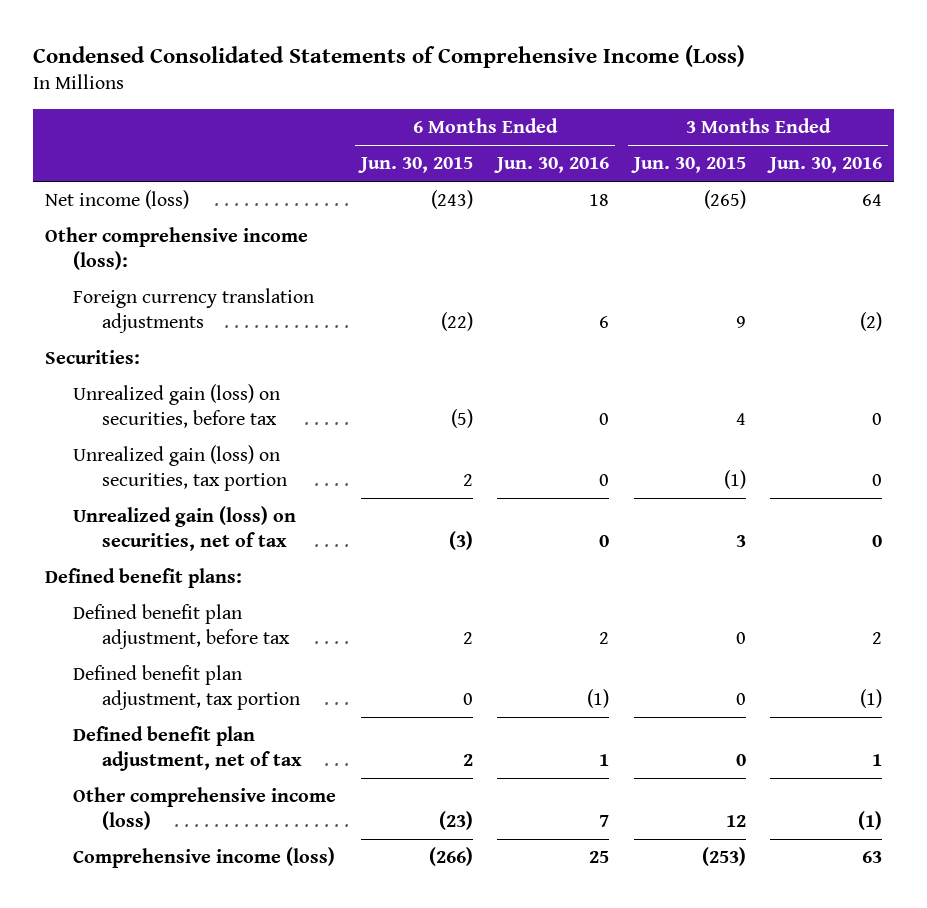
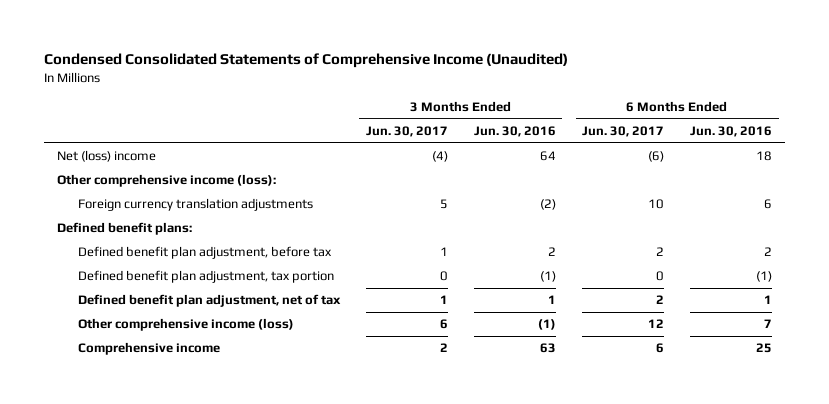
[32,44,745,68] Condensed Consolidated Statements of Comprehensive Income (Loss) -> [44,53,569,69] Condensed Consolidated Statements of Comprehensive Income (Unaudited)
[357,157,473,174] Jun. 30, 2015 -> none
[630,157,746,174] Jun. 30, 2015 -> none
none -> [365,126,448,138] Jun. 30, 2017
none -> [582,126,665,138] Jun. 30, 2017
[44,190,189,210] Net income (loss) -> [57,150,157,163] Net (loss) income
[44,350,140,365] Securities: -> none
[73,384,281,429] Unrealized gain (loss) on securities, before tax -> none
[73,445,288,492] Unrealized gain (loss) on securities, tax portion -> none
[73,506,297,552] Unrealized gain (loss) on securities, net of tax -> none
[73,847,336,869] Comprehensive income (loss) -> [77,342,220,356] Comprehensive income

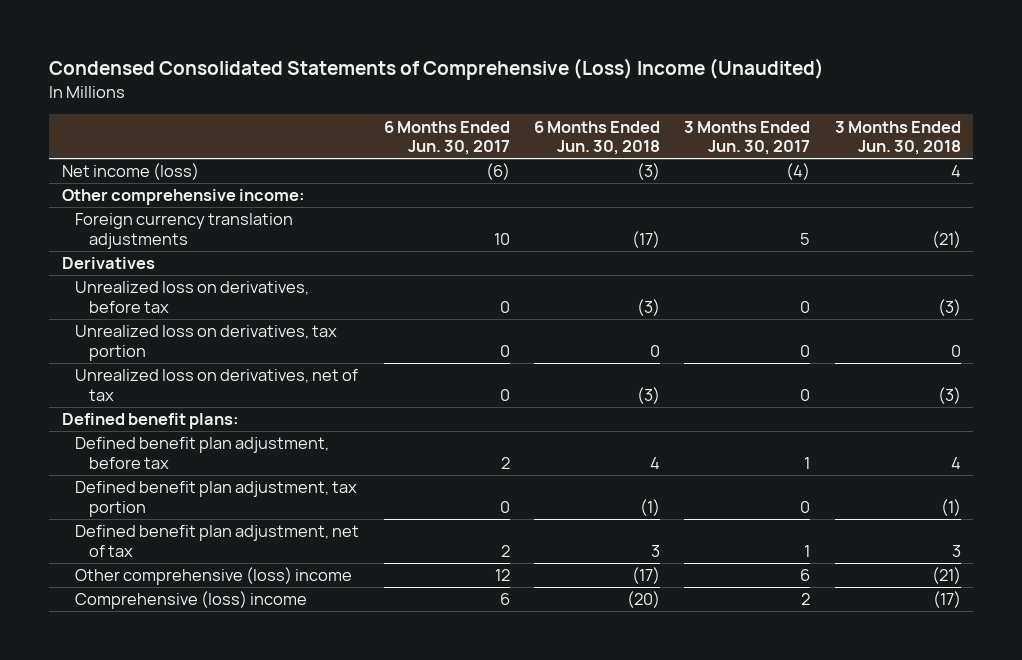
[44,53,569,69] Condensed Consolidated Statements of Comprehensive Income (Unaudited) -> [49,58,825,81] Condensed Consolidated Statements of Comprehensive (Loss) Income (Unaudited)
[473,126,556,138] Jun. 30, 2016 -> none
[690,126,773,138] Jun. 30, 2016 -> none
none -> [533,120,660,156] 6 Months Ended Jun. 30, 2018
none -> [834,120,961,156] 3 Months Ended Jun. 30, 2018
[57,150,157,163] Net (loss) income -> [61,163,199,181] Net income (loss)
[57,174,277,188] Other comprehensive income (loss): -> [61,189,305,206] Other comprehensive income:
none -> [61,257,155,270] Derivatives
none -> [75,281,310,314] Unrealized loss on derivatives, before tax
none -> [75,325,338,362] Unrealized loss on derivatives, tax portion
none -> [75,369,359,402] Unrealized loss on derivatives, net of tax
[77,318,294,332] Other comprehensive income (loss) -> [75,567,353,586] Other comprehensive (loss) income
[77,342,220,356] Comprehensive income -> [75,591,308,610] Comprehensive (loss) income

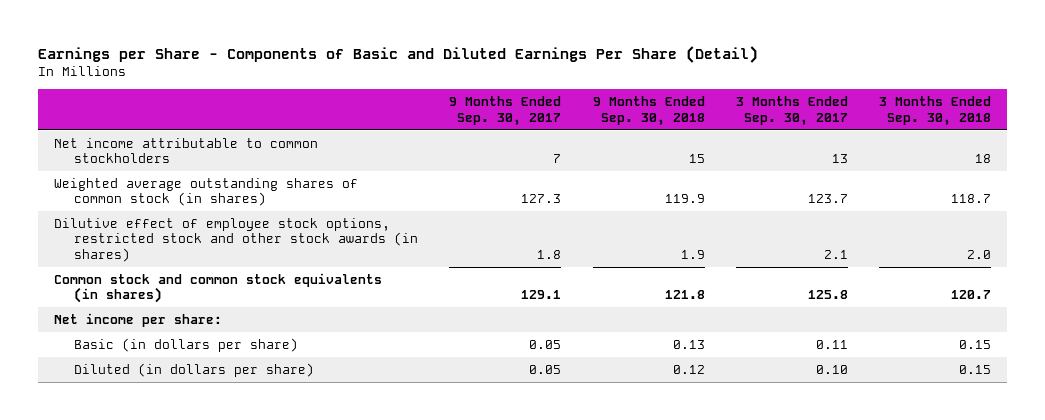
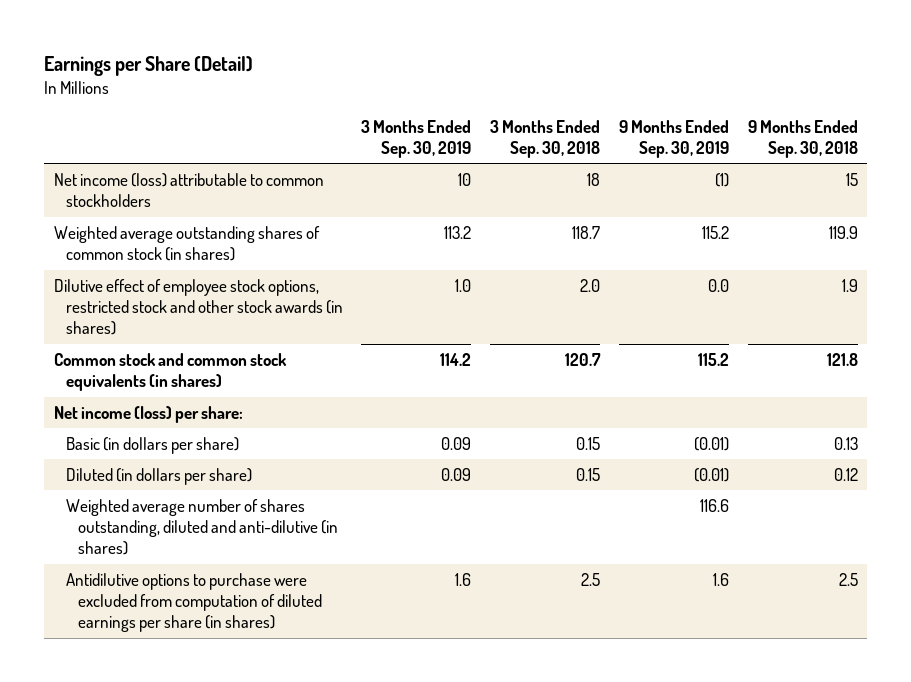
[38,45,759,63] Earnings per Share - Components of Basic and Diluted Earnings Per Share (Detail) -> [44,55,254,76] Earnings per Share (Detail)
[449,96,562,125] 9 Months Ended Sep. 30, 2017 -> none
[735,96,848,125] 3 Months Ended Sep. 30, 2017 -> none
none -> [361,119,472,158] 3 Months Ended Sep. 30, 2019
none -> [618,119,729,158] 9 Months Ended Sep. 30, 2019
[53,138,318,164] Net income attributable to common stockholders -> [53,172,324,208] Net income (loss) attributable to common stockholders
[53,313,222,328] Net income per share: -> [53,405,243,423] Net income (loss) per share:
none -> [65,498,338,556] Weighted average number of shares outstanding, diluted and anti-dilutive (in shares)
none -> [65,572,322,633] Antidilutive options to purchase were excluded from computation of diluted earnings per share (in shares)

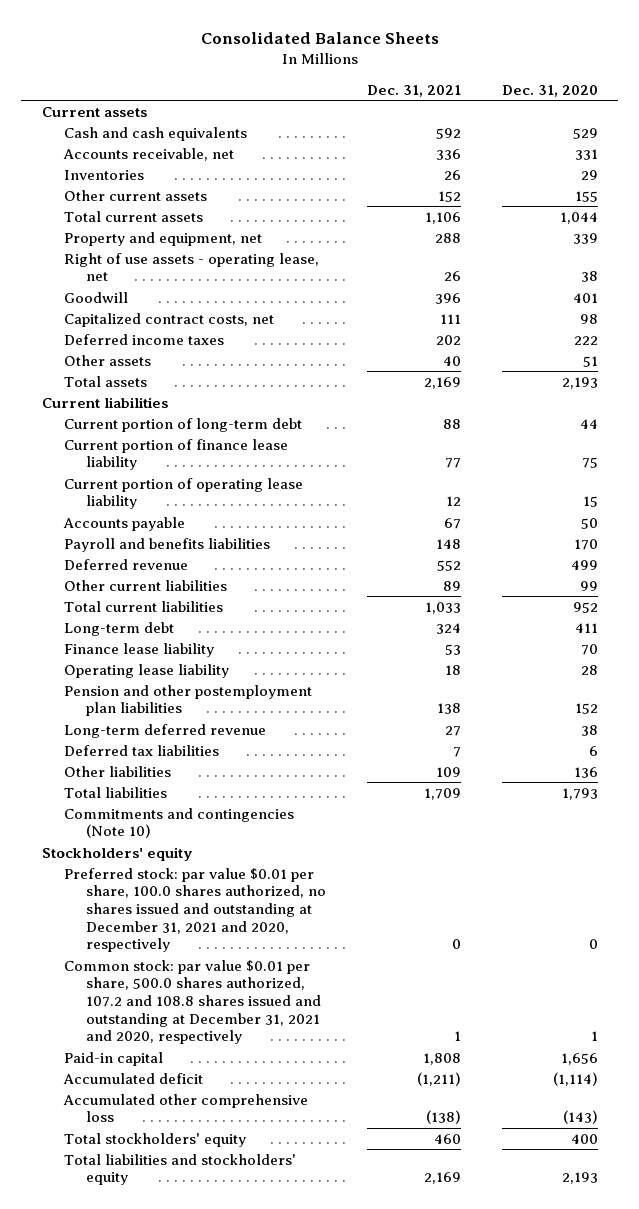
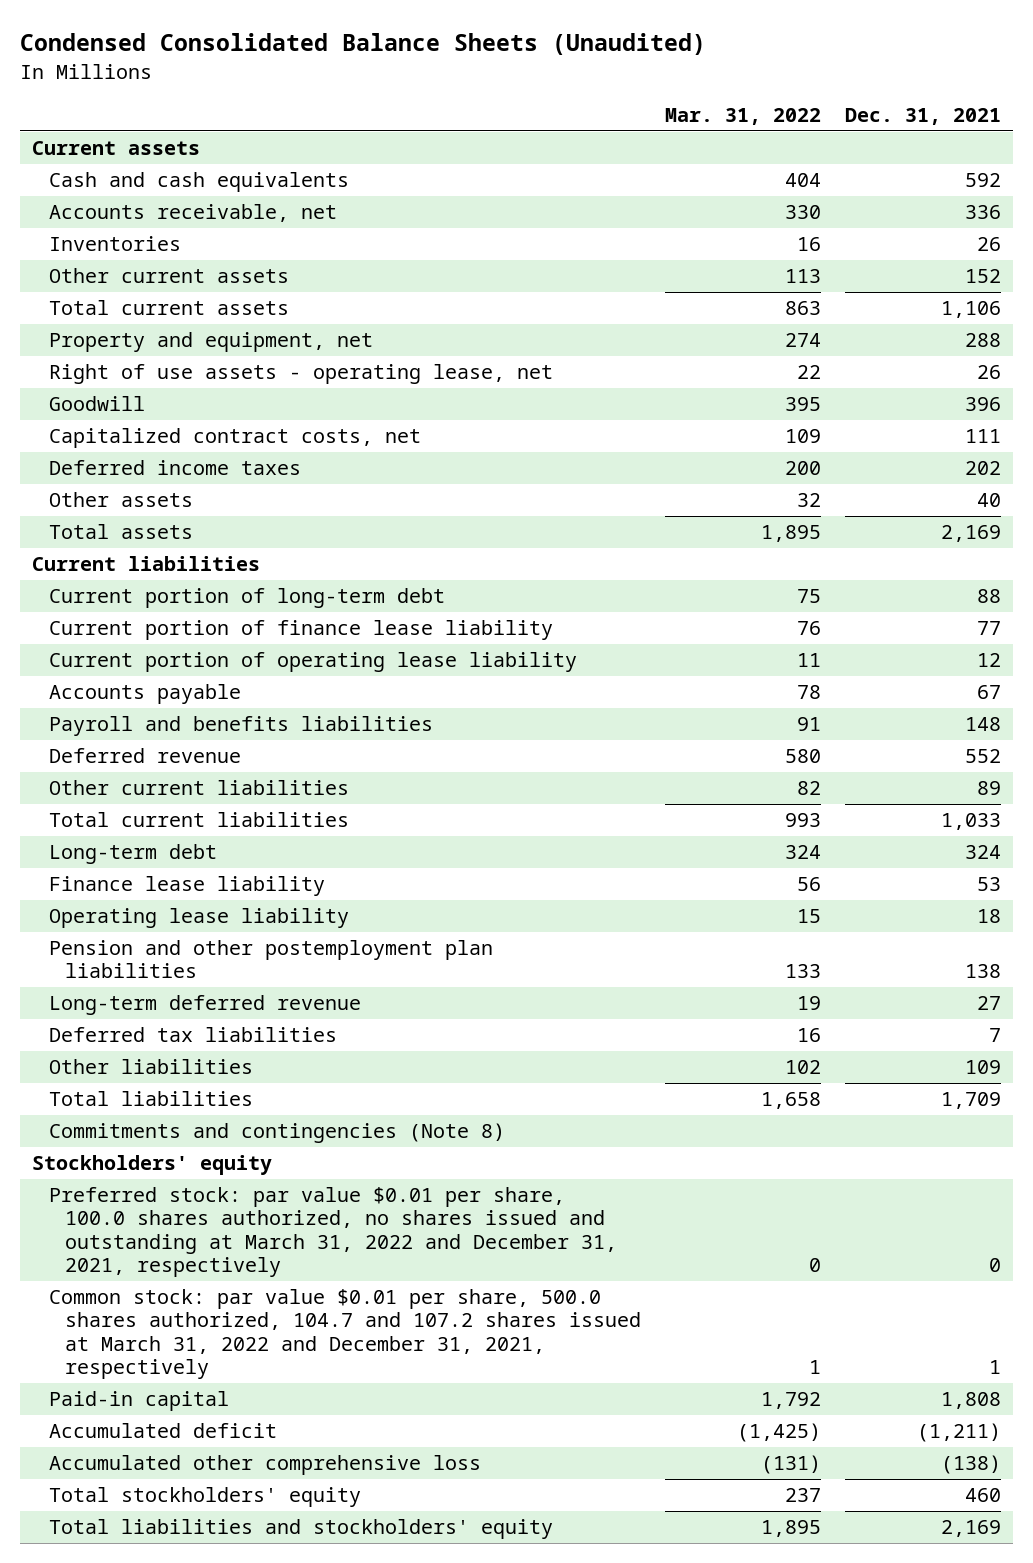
[200,32,439,45] Consolidated Balance Sheets -> [20,33,707,56] Condensed Consolidated Balance Sheets (Unaudited)
[501,84,598,97] Dec. 31, 2020 -> none
none -> [664,107,821,125] Mar. 31, 2022
[63,807,294,839] Commitments and contingencies (Note 10) -> [48,1123,505,1144] Commitments and contingencies (Note 8)
[63,867,326,953] Preferred stock: par value $0.01 per share, 100.0 shares authorized, no shares issued and outstanding at December 31, 2021 and 2020, respectively -> [48,1187,617,1278] Preferred stock: par value $0.01 per share, 100.0 shares authorized, no shares issued and outstanding at March 31, 2022 and December 31, 2021, respectively
[63,959,321,1045] Common stock: par value $0.01 per share, 500.0 shares authorized, 107.2 and 108.8 shares issued and outstanding at December 31, 2021 and 2020, respectively -> [48,1289,641,1380] Common stock: par value $0.01 per share, 500.0 shares authorized, 104.7 and 107.2 shares issued at March 31, 2022 and December 31, 2021, respectively

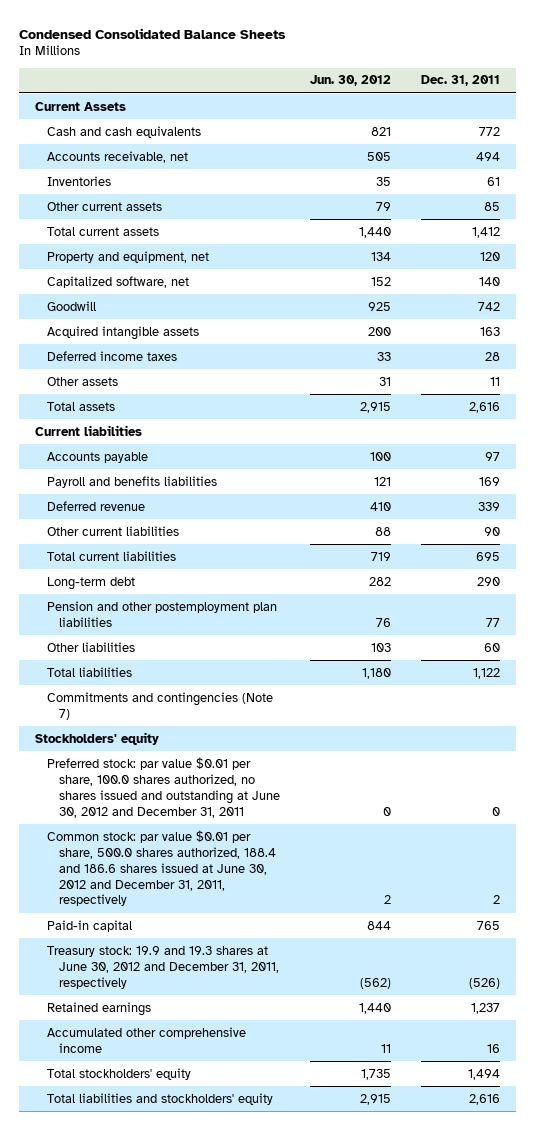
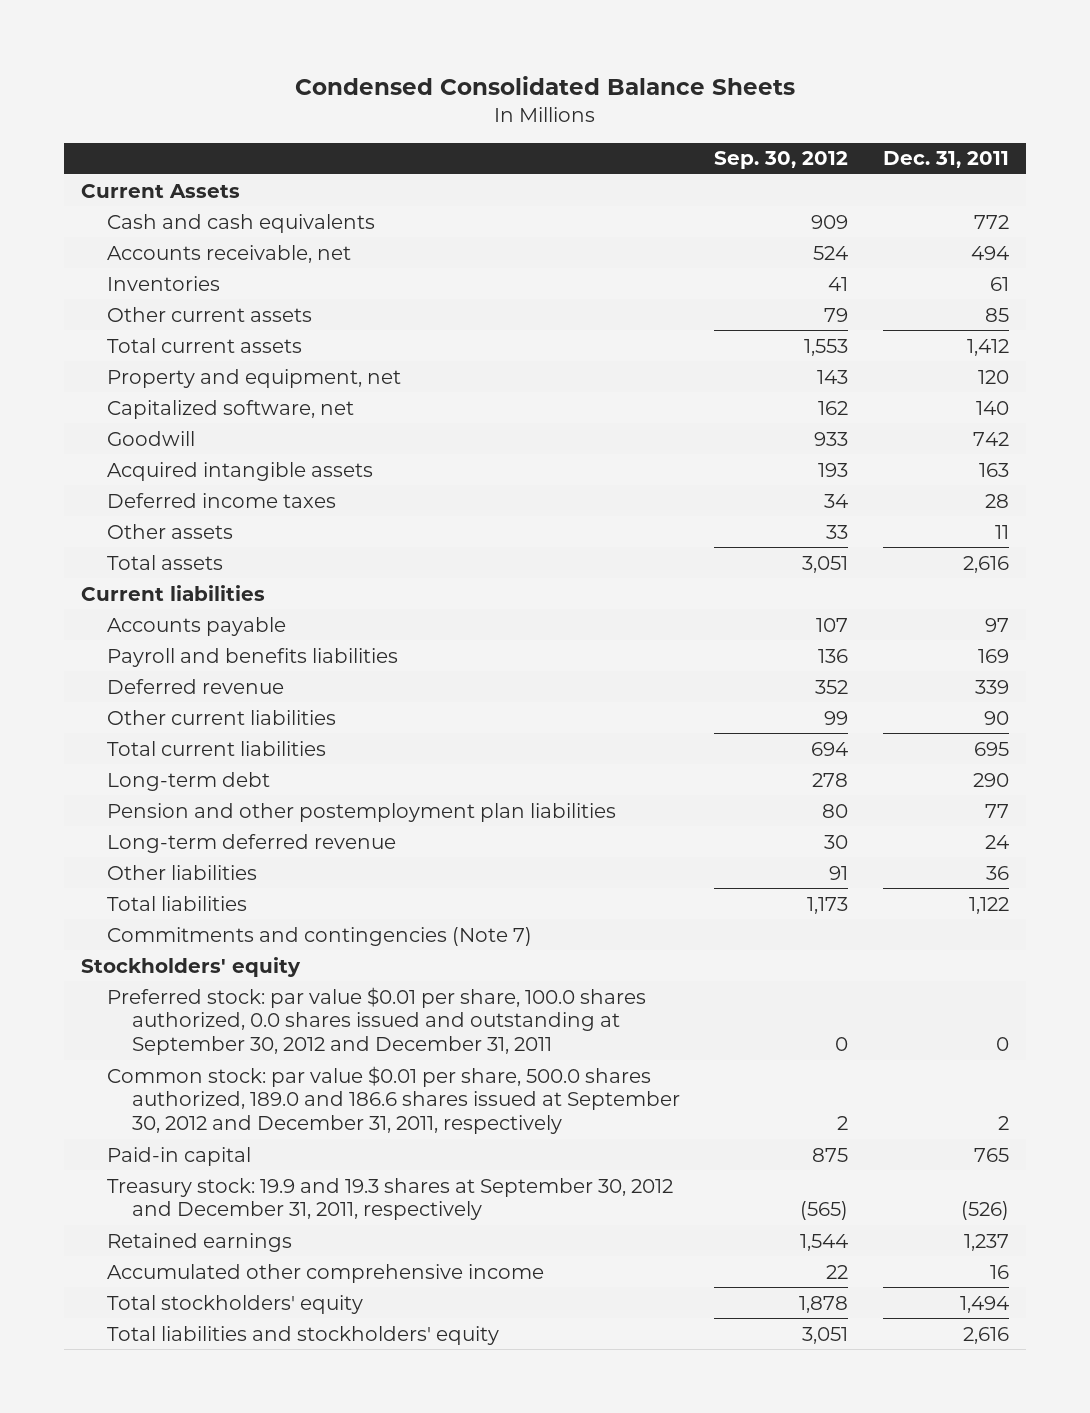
[309,75,391,87] Jun. 30, 2012 -> none
none -> [714,151,849,170] Sep. 30, 2012
none -> [106,833,396,853] Long-term deferred revenue
[484,642,501,652] 60 -> [985,865,1009,880] 36
[46,756,280,818] Preferred stock: par value $0.01 per share, 100.0 shares authorized, no shares issued and outstanding at June 30, 2012 and December 31, 2011 -> [106,986,646,1056] Preferred stock: par value $0.01 per share, 100.0 shares authorized, 0.0 shares issued and outstanding at September 30, 2012 and December 31, 2011
[46,829,276,907] Common stock: par value $0.01 per share, 500.0 shares authorized, 188.4 and 186.6 shares issued at June 30, 2012 and December 31, 2011, respectively -> [106,1065,681,1135] Common stock: par value $0.01 per share, 500.0 shares authorized, 189.0 and 186.6 shares issued at September 30, 2012 and December 31, 2011, respectively
[46,945,279,989] Treasury stock: 19.9 and 19.3 shares at June 30, 2012 and December 31, 2011, respectively -> [106,1177,673,1221] Treasury stock: 19.9 and 19.3 shares at September 30, 2012 and December 31, 2011, respectively

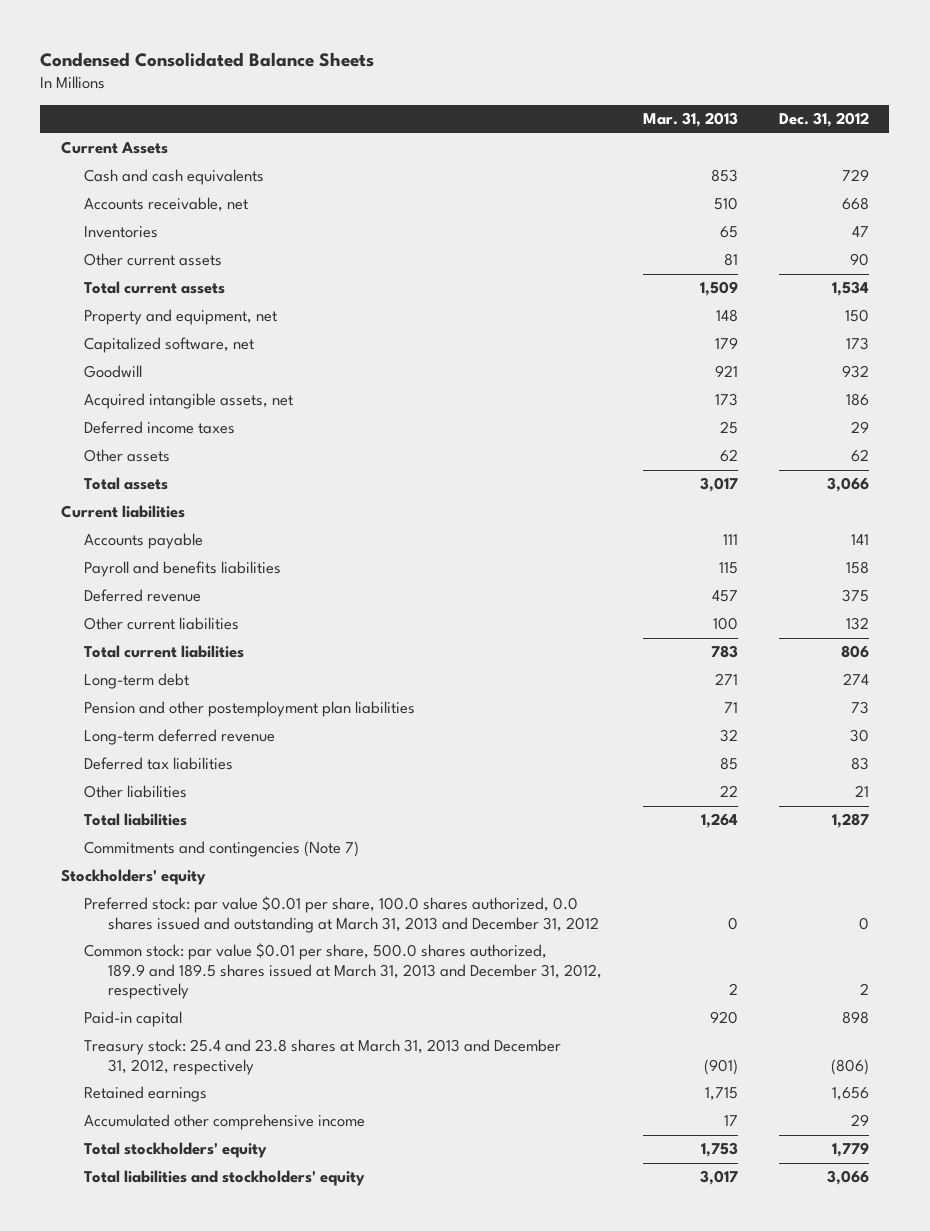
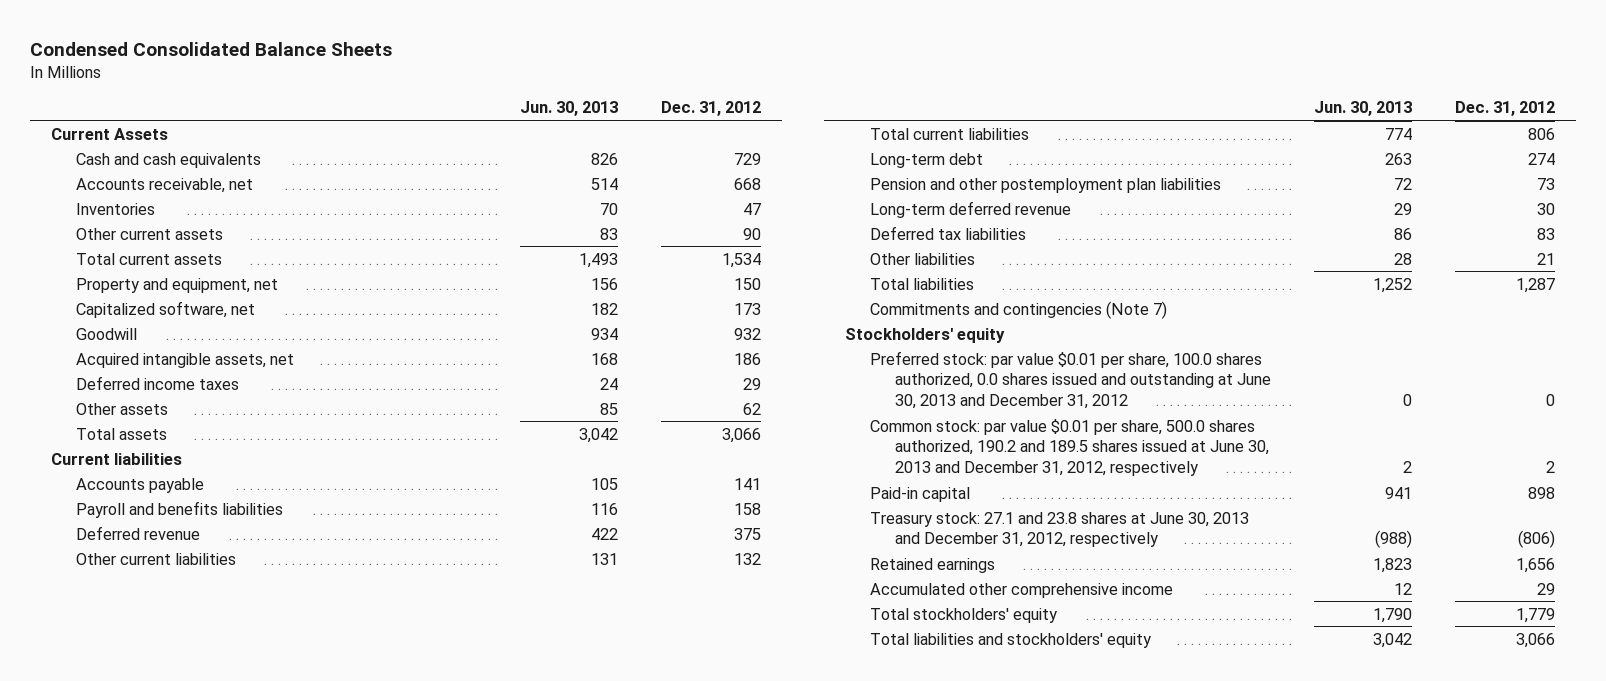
[642,112,738,128] Mar. 31, 2013 -> none
none -> [519,101,618,117] Jun. 30, 2013
[84,896,600,933] Preferred stock: par value $0.01 per share, 100.0 shares authorized, 0.0 shares issued and outstanding at March 31, 2013 and December 31, 2012 -> [869,350,1271,409] Preferred stock: par value $0.01 per share, 100.0 shares authorized, 0.0 shares issued and outstanding at June 30, 2013 and December 31, 2012
[84,943,603,1000] Common stock: par value $0.01 per share, 500.0 shares authorized, 189.9 and 189.5 shares issued at March 31, 2013 and December 31, 2012, respectively -> [869,418,1269,476] Common stock: par value $0.01 per share, 500.0 shares authorized, 190.2 and 189.5 shares issued at June 30, 2013 and December 31, 2012, respectively
[84,1039,562,1075] Treasury stock: 25.4 and 23.8 shares at March 31, 2013 and December 31, 2012, respectively -> [869,511,1249,548] Treasury stock: 27.1 and 23.8 shares at June 30, 2013 and December 31, 2012, respectively

